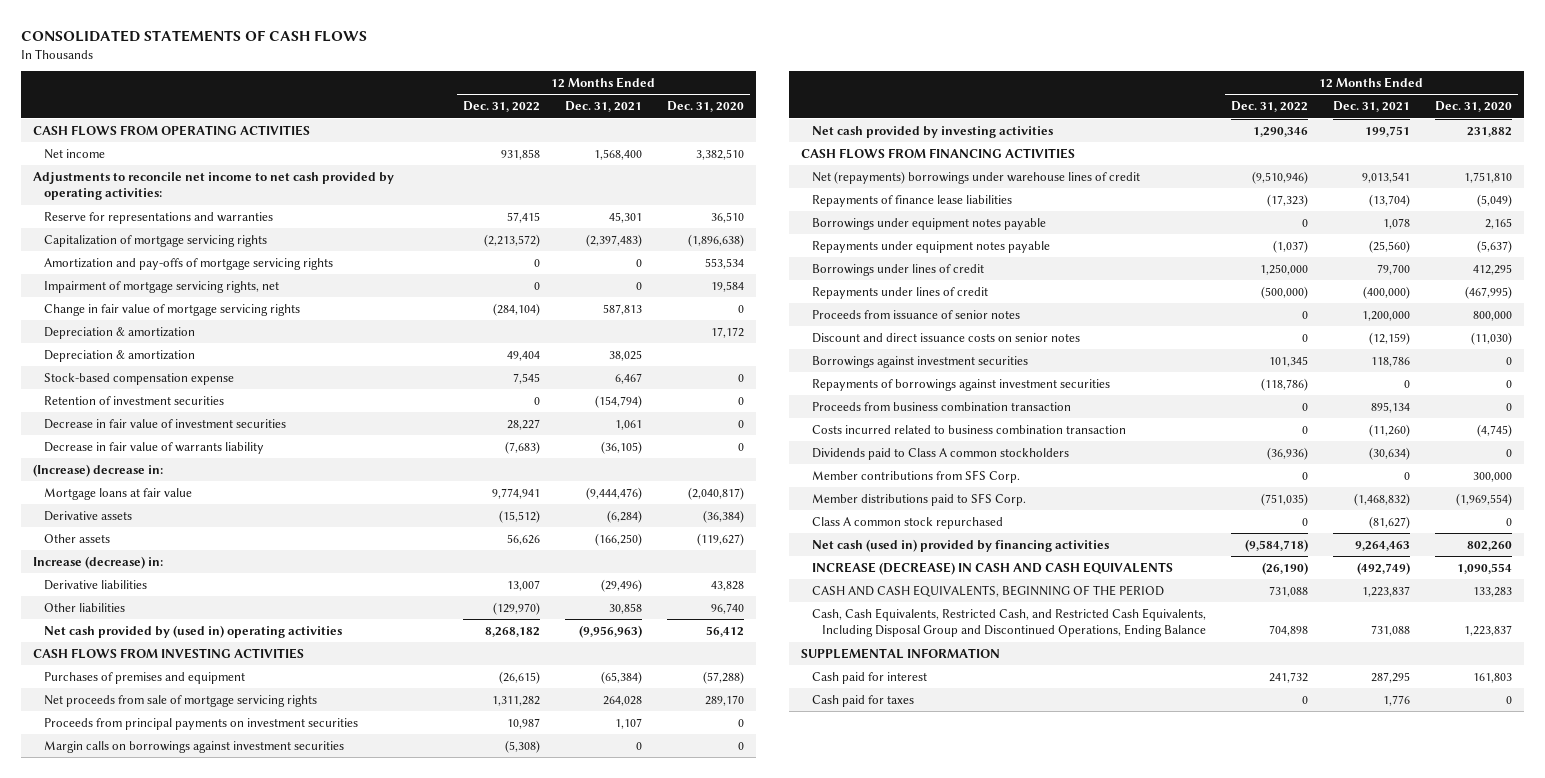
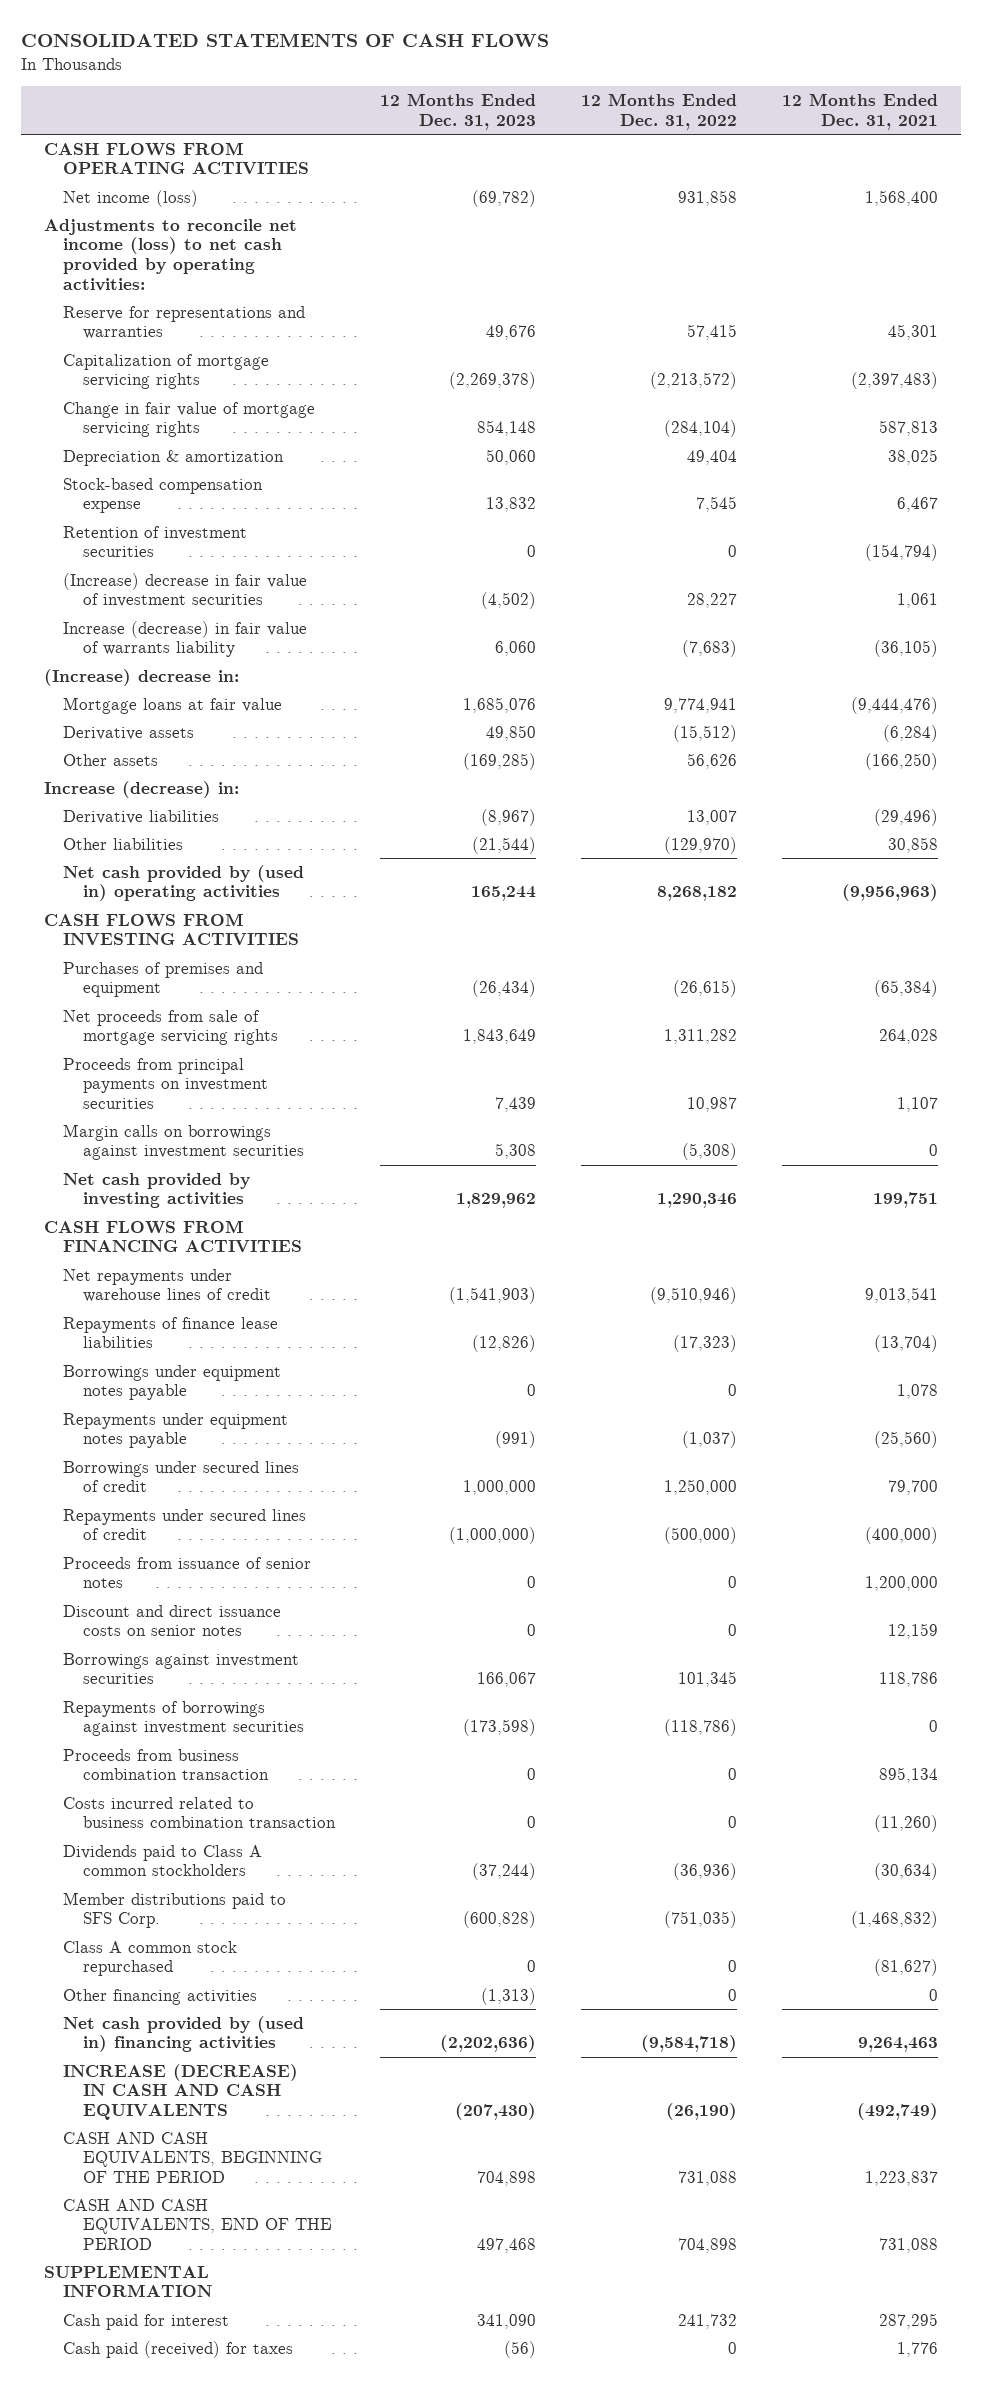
[666,101,744,113] Dec. 31, 2020 -> none
none -> [380,93,537,130] 12 Months Ended Dec. 31, 2023
[43,148,105,159] Net income -> [63,189,199,207] Net income (loss)
[33,171,395,201] Adjustments to reconcile net income to net cash provided by operating activities: -> [43,218,297,291] Adjustments to reconcile net income (loss) to net cash provided by operating activities:
[43,257,333,270] Amortization and pay-offs of mortgage servicing rights -> none
[43,280,279,293] Impairment of mortgage servicing rights, net -> none
[43,326,195,339] Depreciation & amortization -> none
[43,418,286,429] Decrease in fair value of investment securities -> [63,572,308,608] (Increase) decrease in fair value of investment securities
[43,441,264,454] Decrease in fair value of warrants liability -> [63,620,308,658] Increase (decrease) in fair value of warrants liability
[811,170,1140,184] Net (repayments) borrowings under warehouse lines of credit -> [63,1268,271,1303] Net repayments under warehouse lines of credit
[811,263,984,276] Borrowings under lines of credit -> [63,1460,300,1493] Borrowings under secured lines of credit
[811,286,988,299] Repayments under lines of credit -> [63,1508,307,1541] Repayments under secured lines of credit
[1368,331,1410,345] (12,159) -> [888,1623,939,1640] 12,159
[811,469,1020,483] Member contributions from SFS Corp. -> none
none -> [63,1988,258,2005] Other financing activities
[811,538,1109,552] Net cash (used in) provided by financing activities -> [63,2015,305,2053] Net cash provided by (used in) financing activities
[811,607,1206,638] Cash, Cash Equivalents, Restricted Cash, and Restricted Cash Equivalents, Including Disposal Group and Discontinued Operations, Ending Balance -> [63,2198,332,2250] CASH AND CASH EQUIVALENTS, END OF THE PERIOD
[811,694,914,707] Cash paid for taxes -> [63,2340,294,2358] Cash paid (received) for taxes

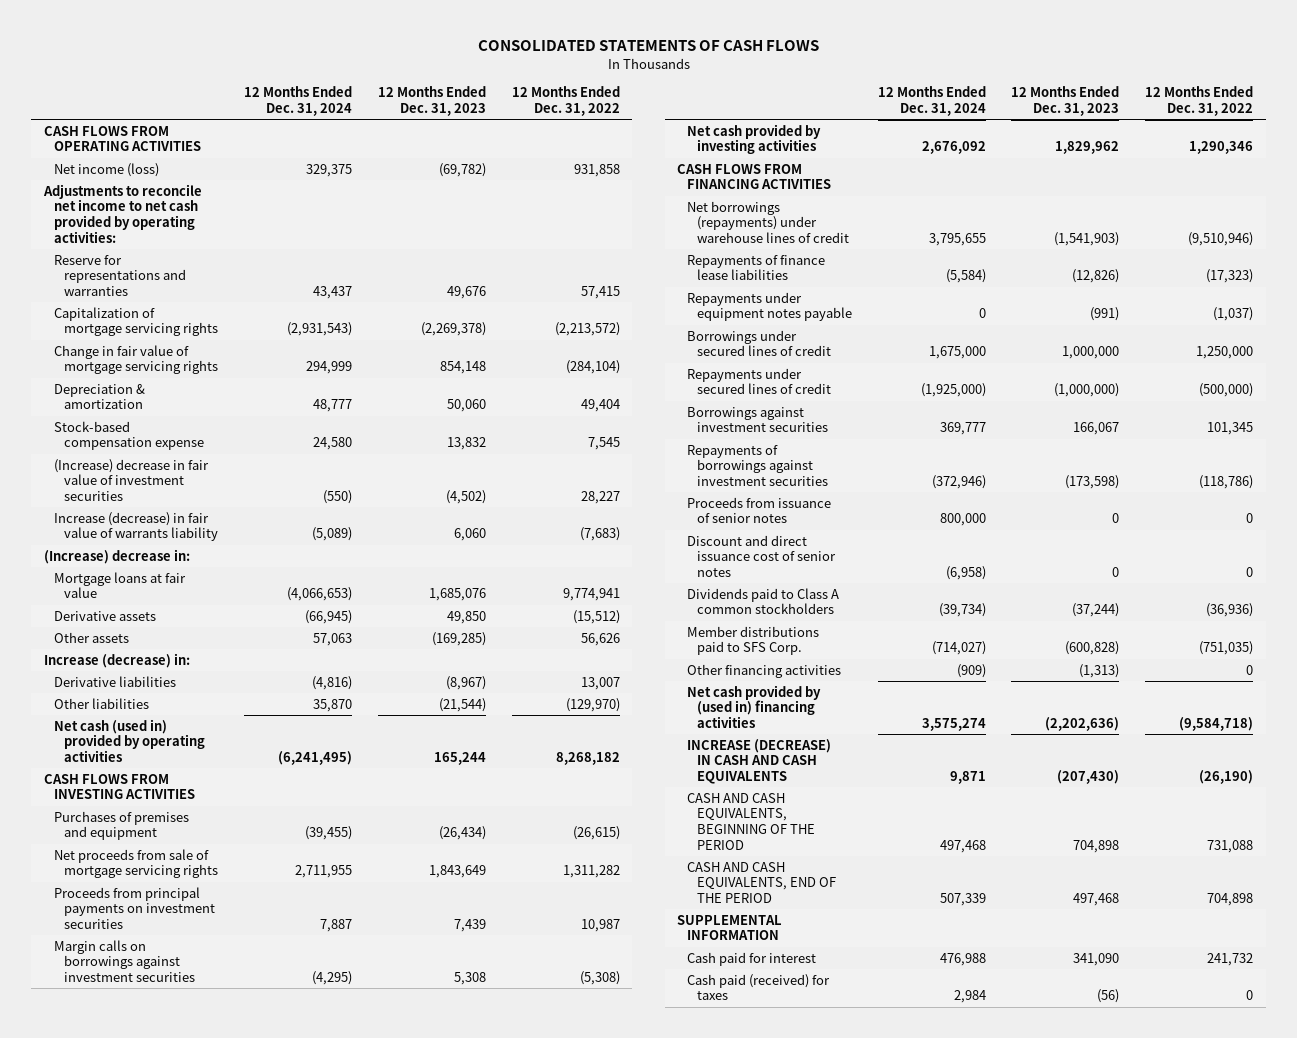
[782,93,939,130] 12 Months Ended Dec. 31, 2021 -> none
none -> [244,86,353,116] 12 Months Ended Dec. 31, 2024
[43,218,297,291] Adjustments to reconcile net income (loss) to net cash provided by operating activities: -> [43,183,203,243] Adjustments to reconcile net income to net cash provided by operating activities:
[63,525,248,558] Retention of investment securities -> none
[63,864,305,902] Net cash provided by (used in) operating activities -> [53,718,205,763] Net cash (used in) provided by operating activities
[63,1268,271,1303] Net repayments under warehouse lines of credit -> [687,200,850,244] Net borrowings (repayments) under warehouse lines of credit
[63,1364,282,1401] Borrowings under equipment notes payable -> none
[63,1604,282,1637] Discount and direct issuance costs on senior notes -> none
[63,1748,269,1781] Proceeds from business combination transaction -> none
[63,1796,336,1829] Costs incurred related to business combination transaction -> none
[63,1556,312,1589] Proceeds from issuance of senior notes -> [687,496,832,524] Proceeds from issuance of senior notes
none -> [687,534,837,578] Discount and direct issuance cost of senior notes
[63,1940,238,1977] Class A common stock repurchased -> none

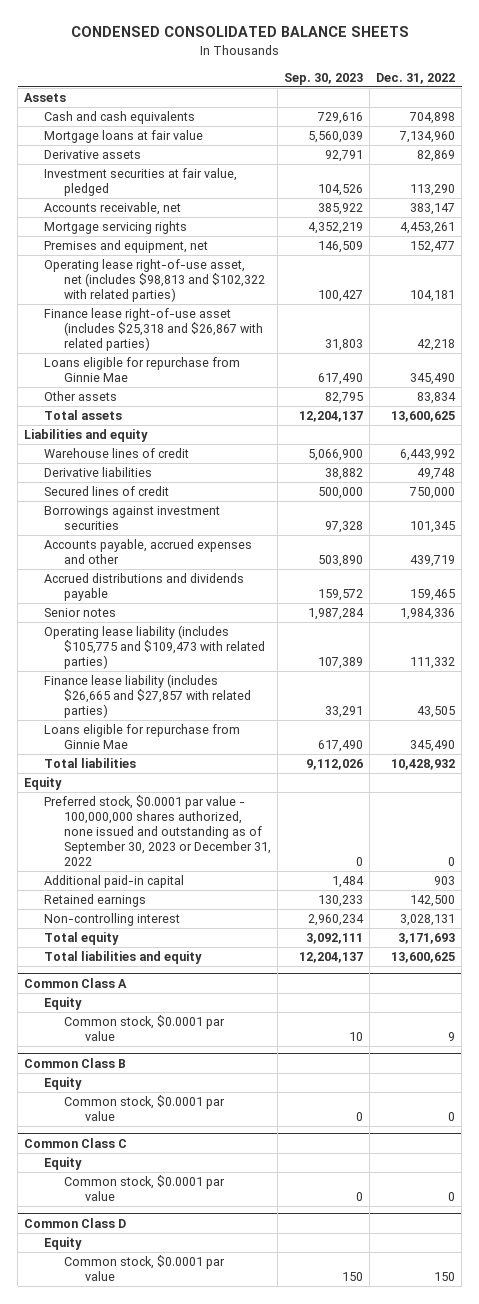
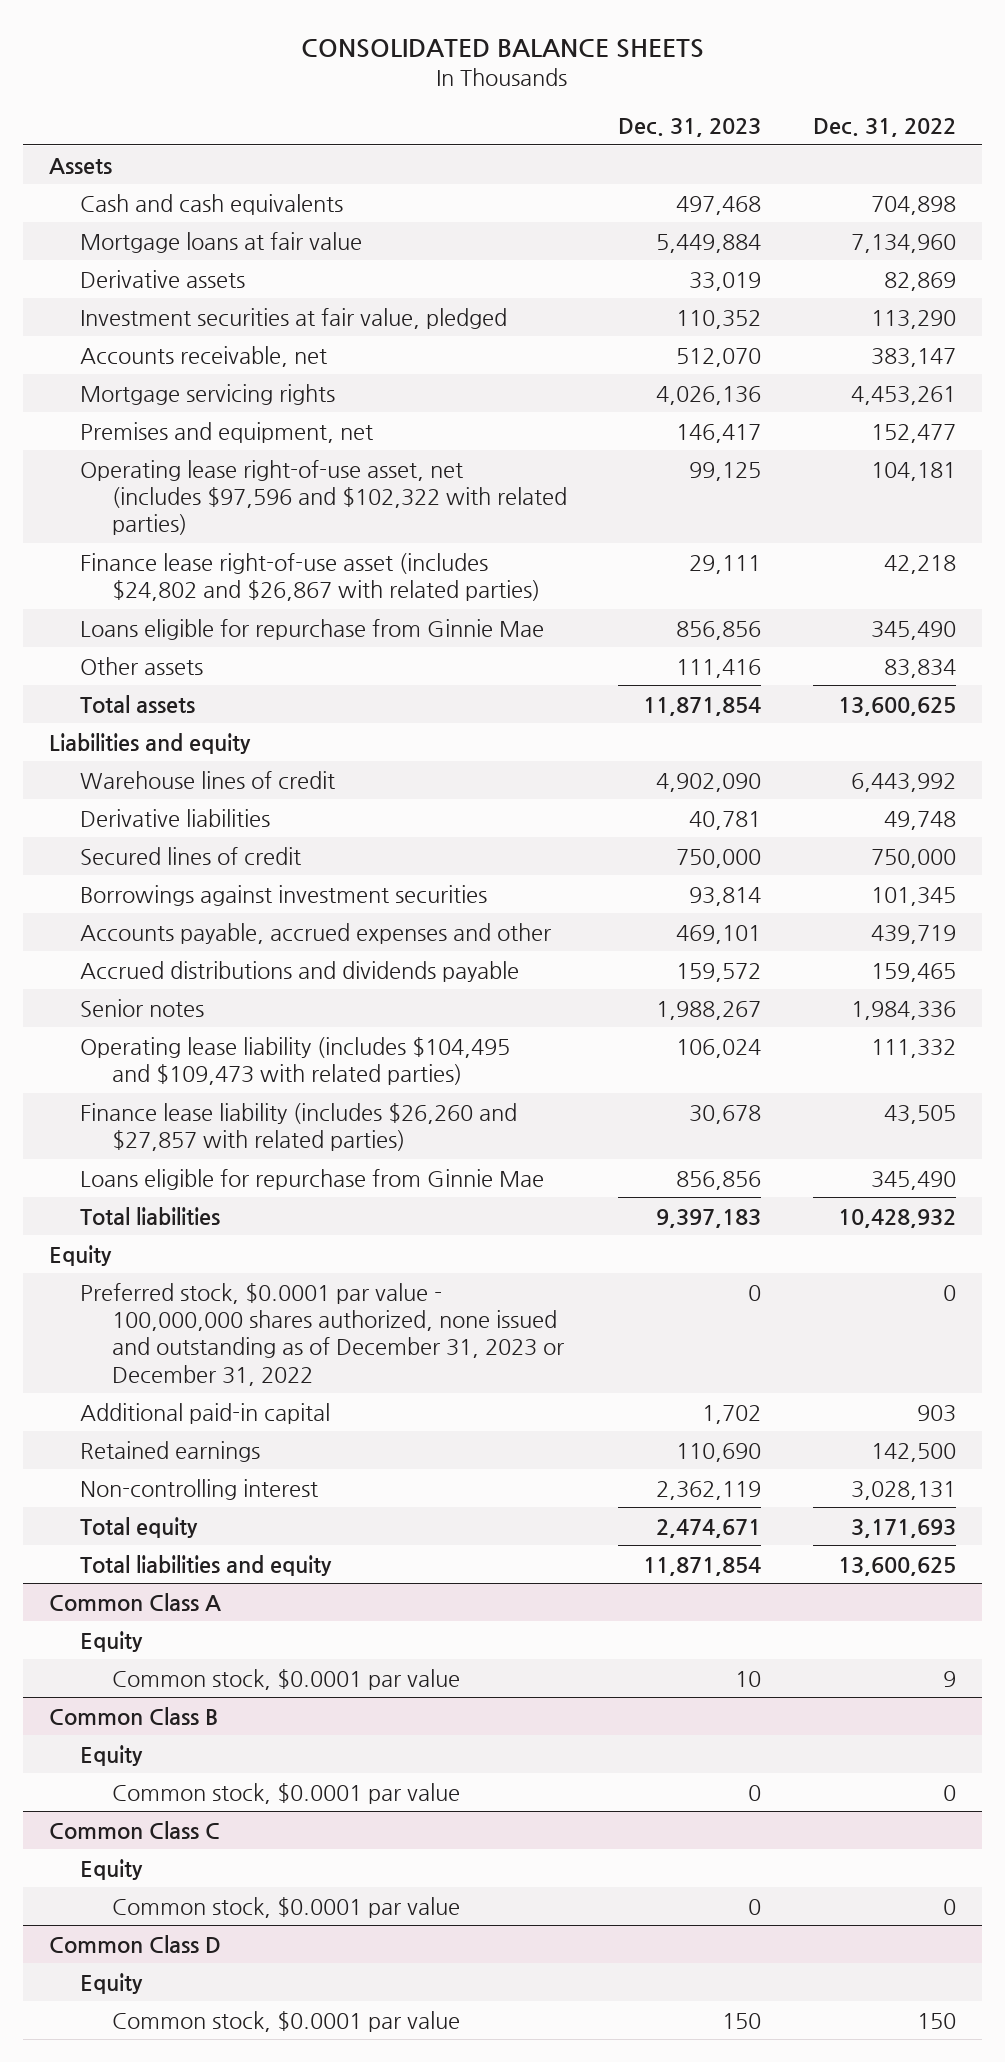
[70,26,409,38] CONDENSED CONSOLIDATED BALANCE SHEETS -> [301,39,705,59] CONSOLIDATED BALANCE SHEETS
[284,72,364,85] Sep. 30, 2023 -> none
none -> [618,118,762,138] Dec. 31, 2023
[44,259,266,303] Operating lease right-of-use asset, net (includes $98,813 and $102,322 with related parties) -> [80,459,567,536] Operating lease right-of-use asset, net (includes $97,596 and $102,322 with related parties)
[44,308,264,352] Finance lease right-of-use asset (includes $25,318 and $26,867 with related parties) -> [80,552,540,602] Finance lease right-of-use asset (includes $24,802 and $26,867 with related parties)
[44,625,266,670] Operating lease liability (includes $105,775 and $109,473 with related parties) -> [80,1036,511,1086] Operating lease liability (includes $104,495 and $109,473 with related parties)
[44,674,252,719] Finance lease liability (includes $26,665 and $27,857 with related parties) -> [80,1102,518,1152] Finance lease liability (includes $26,260 and $27,857 with related parties)
[44,795,272,867] Preferred stock, $0.0001 par value - 100,000,000 shares authorized, none issued and outstanding as of September 30, 2023 or December 31, 2022 -> [80,1282,564,1386] Preferred stock, $0.0001 par value - 100,000,000 shares authorized, none issued and outstanding as of December 31, 2023 or December 31, 2022

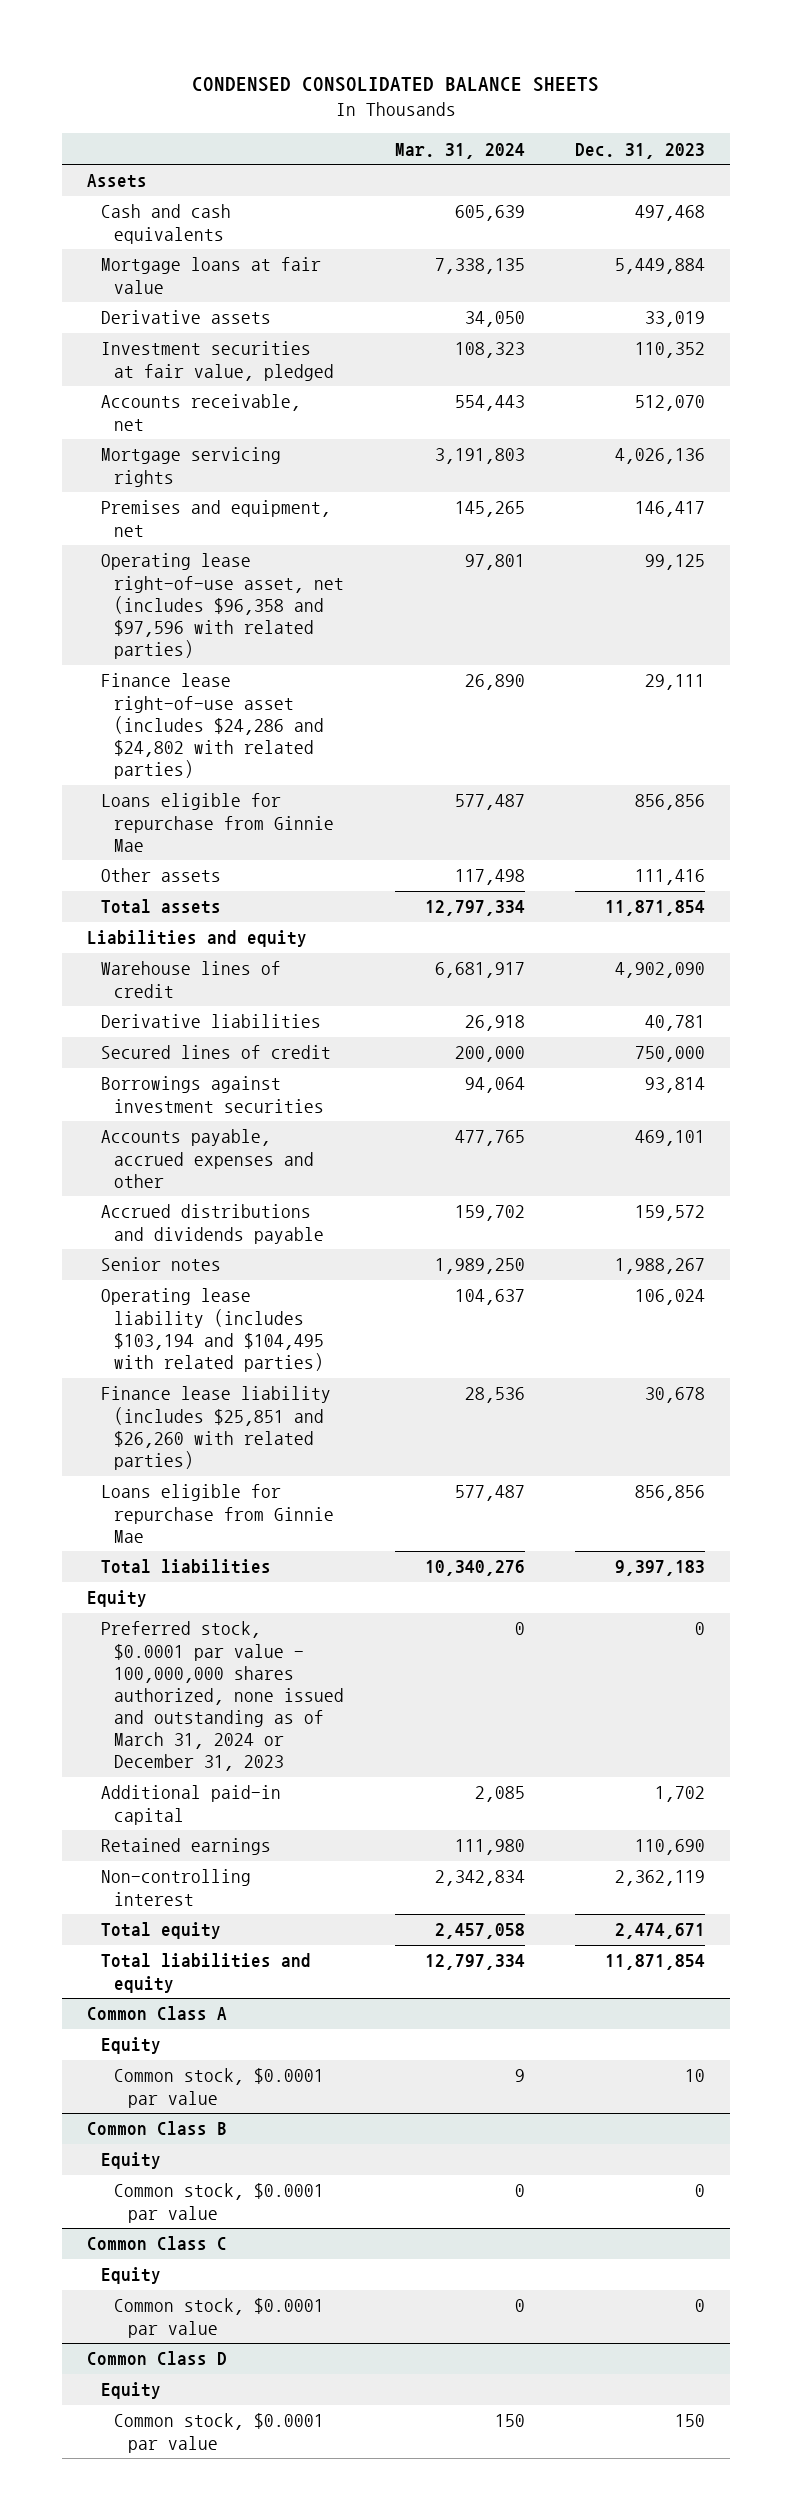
[301,39,705,59] CONSOLIDATED BALANCE SHEETS -> [191,77,599,93] CONDENSED CONSOLIDATED BALANCE SHEETS
[813,118,957,138] Dec. 31, 2022 -> none
none -> [394,142,525,159] Mar. 31, 2024
[80,459,567,536] Operating lease right-of-use asset, net (includes $97,596 and $102,322 with related parties) -> [100,553,345,659] Operating lease right-of-use asset, net (includes $96,358 and $97,596 with related parties)
[80,552,540,602] Finance lease right-of-use asset (includes $24,802 and $26,867 with related parties) -> [100,673,325,779] Finance lease right-of-use asset (includes $24,286 and $24,802 with related parties)
[80,1036,511,1086] Operating lease liability (includes $104,495 and $109,473 with related parties) -> [100,1288,325,1372] Operating lease liability (includes $103,194 and $104,495 with related parties)
[80,1102,518,1152] Finance lease liability (includes $26,260 and $27,857 with related parties) -> [100,1386,331,1470] Finance lease liability (includes $25,851 and $26,260 with related parties)
[80,1282,564,1386] Preferred stock, $0.0001 par value - 100,000,000 shares authorized, none issued and outstanding as of December 31, 2023 or December 31, 2022 -> [100,1621,345,1772] Preferred stock, $0.0001 par value - 100,000,000 shares authorized, none issued and outstanding as of March 31, 2024 or December 31, 2023

